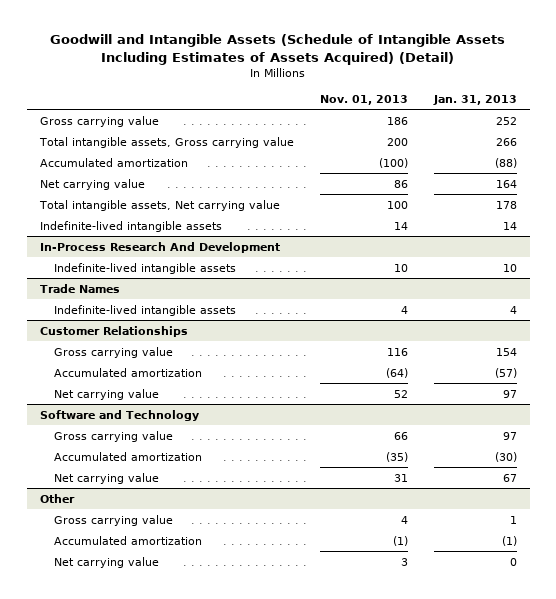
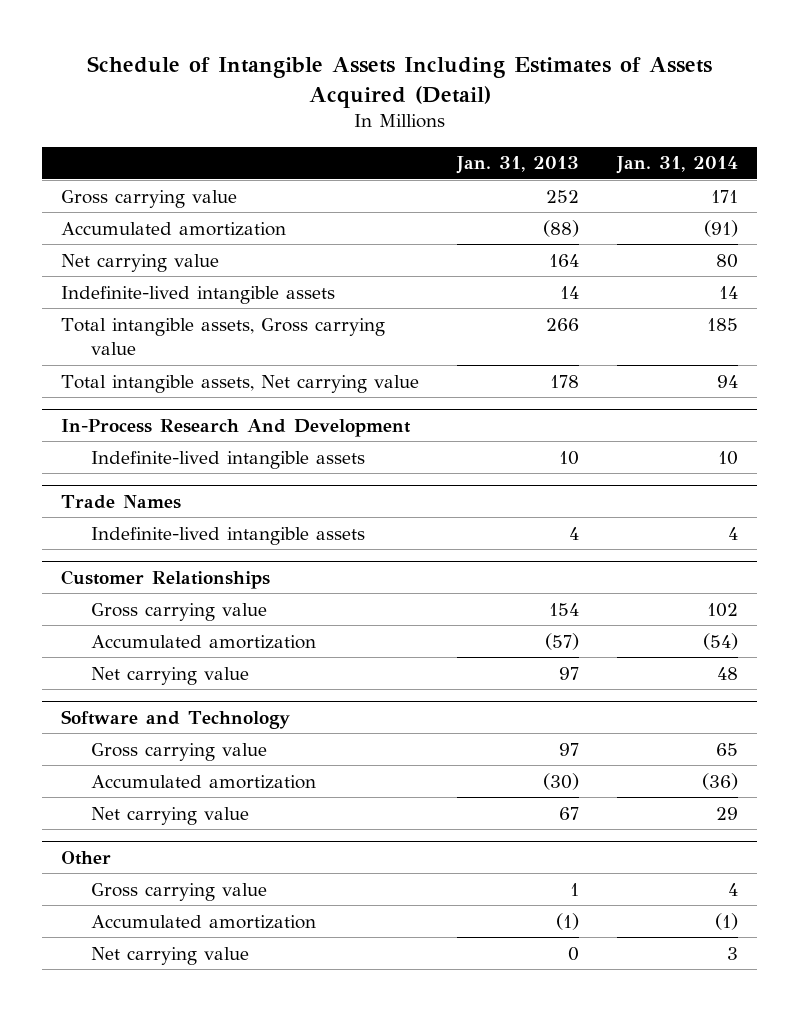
[50,34,506,65] Goodwill and Intangible Assets (Schedule of Intangible Assets Including Estimates of Assets Acquired) (Detail) -> [86,55,712,108] Schedule of Intangible Assets Including Estimates of Assets Acquired (Detail)
[319,94,408,105] Nov. 01, 2013 -> none
none -> [616,156,739,175] Jan. 31, 2014
[38,136,294,148] Total intangible assets, Gross carrying value -> [61,317,386,356] Total intangible assets, Gross carrying value
[38,199,280,211] Total intangible assets, Net carrying value -> [61,374,420,393] Total intangible assets, Net carrying value

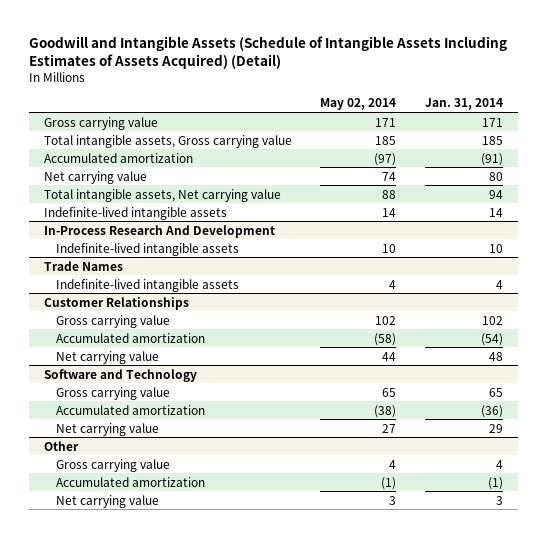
[86,55,712,108] Schedule of Intangible Assets Including Estimates of Assets Acquired (Detail) -> [29,35,508,69] Goodwill and Intangible Assets (Schedule of Intangible Assets Including Estimates of Assets Acquired) (Detail)
[456,156,580,175] Jan. 31, 2013 -> none
none -> [320,98,397,111] May 02, 2014
[61,317,386,356] Total intangible assets, Gross carrying value -> [43,134,292,148] Total intangible assets, Gross carrying value
[61,285,336,304] Indefinite-lived intangible assets -> [43,206,227,220] Indefinite-lived intangible assets

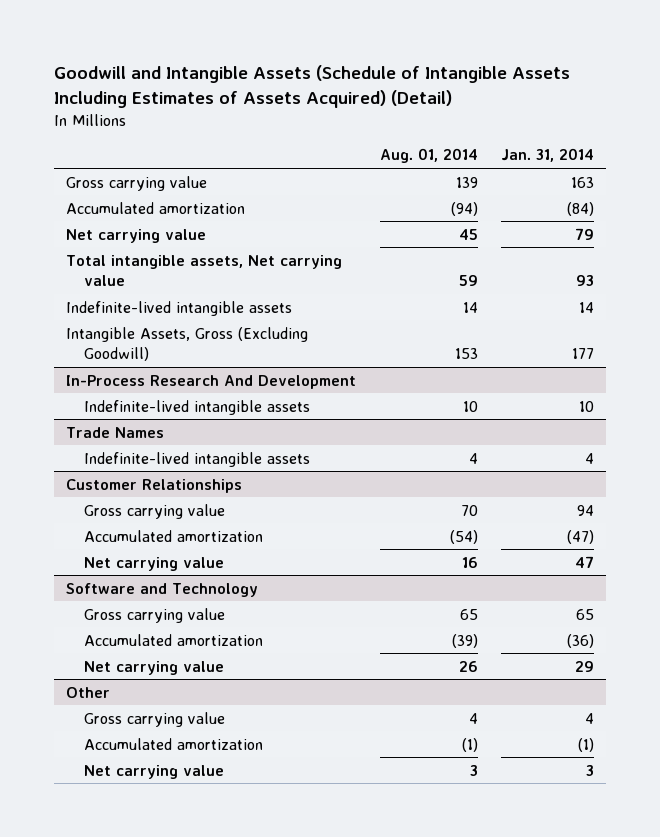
[320,98,397,111] May 02, 2014 -> none
none -> [379,148,478,164] Aug. 01, 2014
[43,134,292,148] Total intangible assets, Gross carrying value -> none
[482,117,504,127] 171 -> [571,176,595,188] 163
[481,152,504,166] (91) -> [567,201,595,216] (84)
[489,171,504,181] 80 -> [575,227,595,240] 79
[489,189,504,199] 94 -> [576,275,595,287] 93
none -> [66,326,309,362] Intangible Assets, Gross (Excluding Goodwill)
[482,315,504,325] 102 -> [577,504,595,516] 94
[481,332,504,346] (54) -> [567,529,595,544] (47)
[489,351,504,361] 48 -> [575,555,595,568] 47

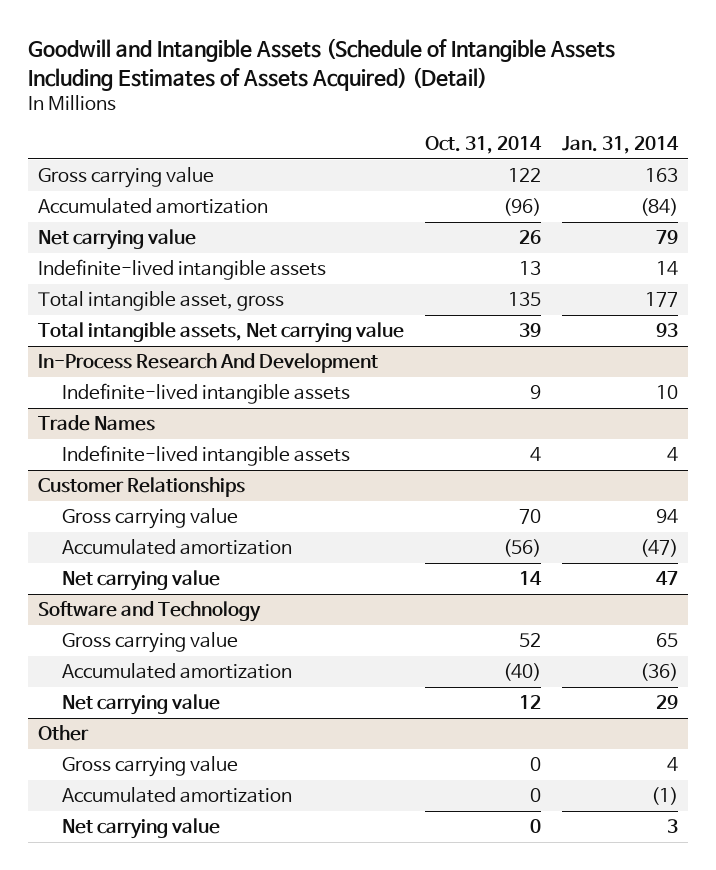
[379,148,478,164] Aug. 01, 2014 -> none
none -> [425,135,543,154] Oct. 31, 2014
[66,326,309,362] Intangible Assets, Gross (Excluding Goodwill) -> [38,291,285,312] Total intangible asset, gross
[66,254,343,287] Total intangible assets, Net carrying value -> [38,322,405,344] Total intangible assets, Net carrying value

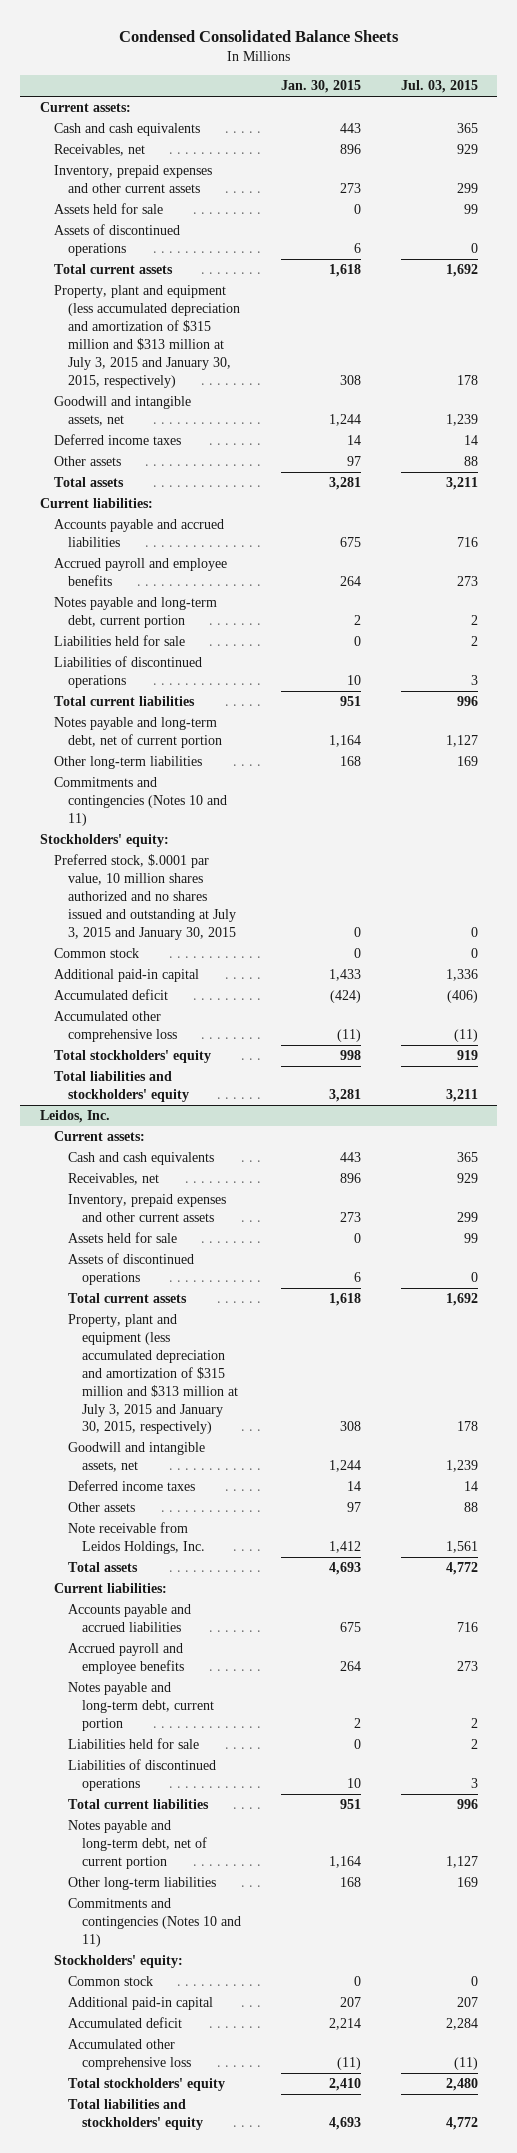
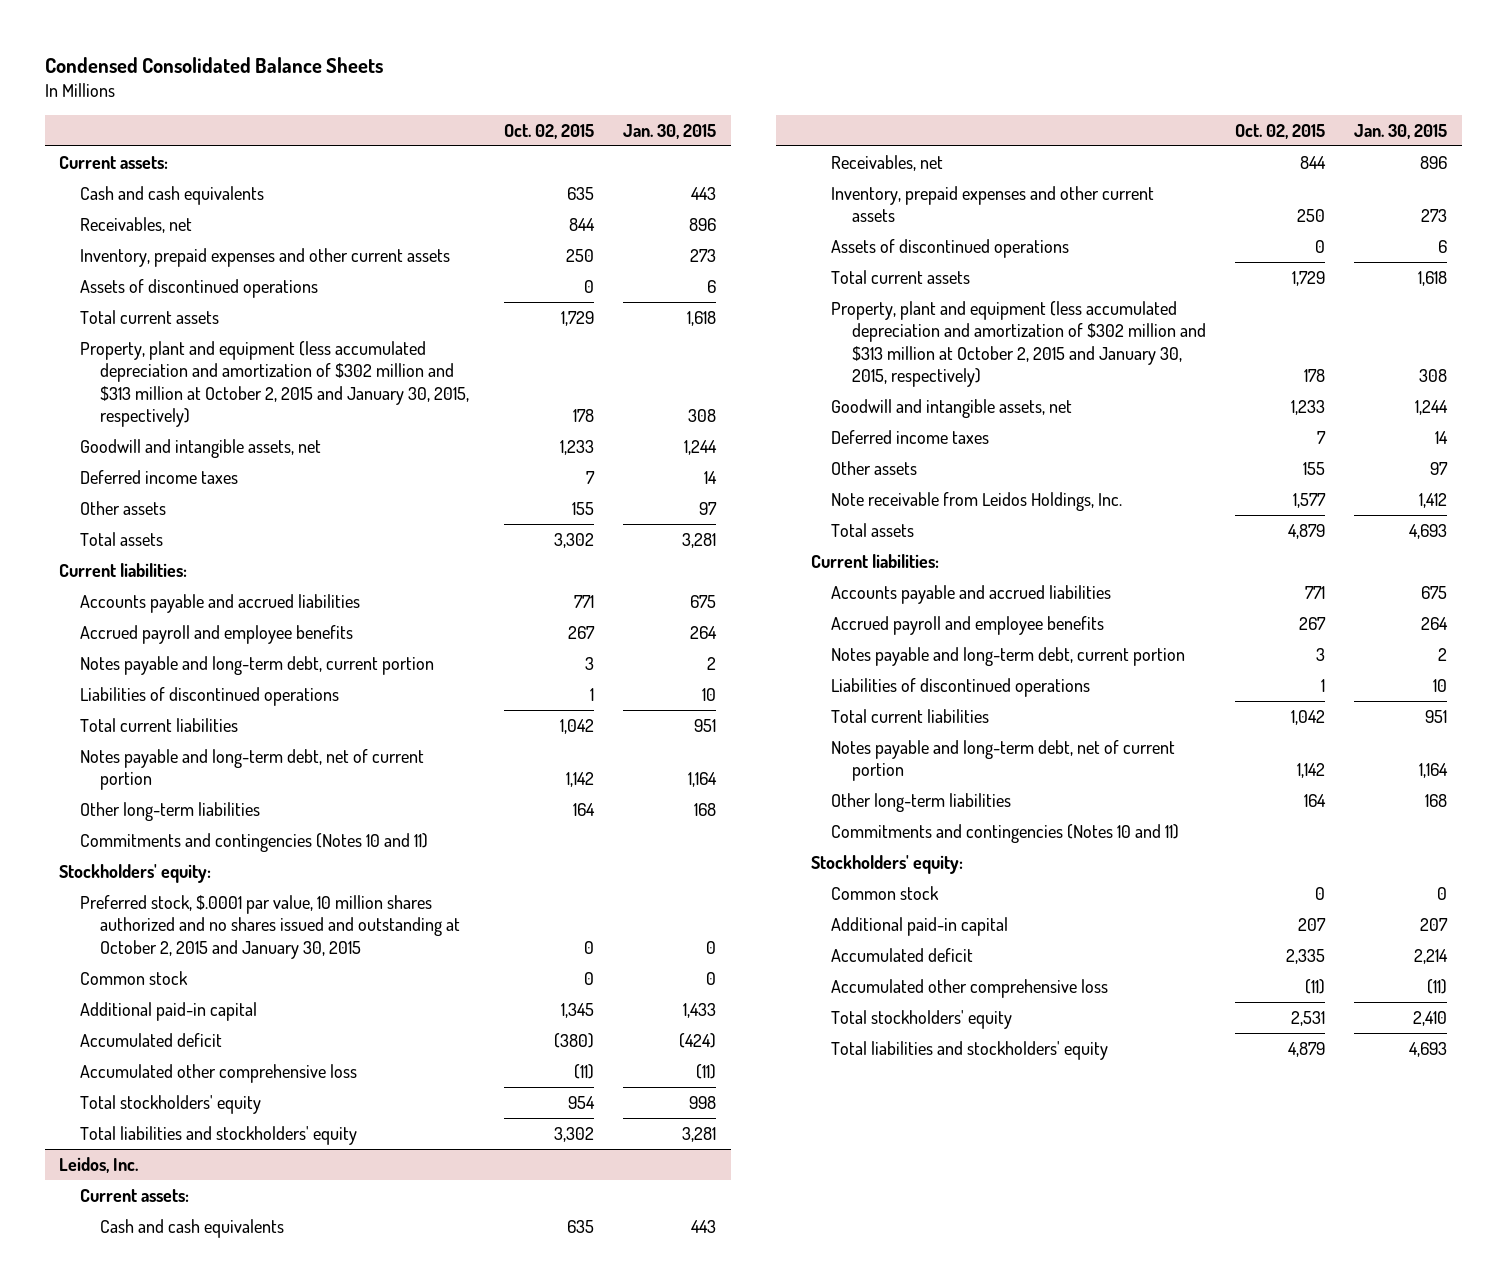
[400,80,478,94] Jul. 03, 2015 -> none
none -> [503,123,594,139] Oct. 02, 2015
[53,203,163,215] Assets held for sale -> none
[53,285,241,388] Property, plant and equipment (less accumulated depreciation and amortization of $315 million and $313 million at July 3, 2015 and January 30, 2015, respectively) -> [79,340,470,428] Property, plant and equipment (less accumulated depreciation and amortization of $302 million and $313 million at October 2, 2015 and January 30, 2015, respectively)
[53,635,185,647] Liabilities held for sale -> none
[53,854,237,940] Preferred stock, $.0001 par value, 10 million shares authorized and no shares issued and outstanding at July 3, 2015 and January 30, 2015 -> [79,894,461,959] Preferred stock, $.0001 par value, 10 million shares authorized and no shares issued and outstanding at October 2, 2015 and January 30, 2015
[68,1232,178,1244] Assets held for sale -> none
[68,1314,239,1435] Property, plant and equipment (less accumulated depreciation and amortization of $315 million and $313 million at July 3, 2015 and January 30, 2015, respectively) -> [831,300,1206,388] Property, plant and equipment (less accumulated depreciation and amortization of $302 million and $313 million at October 2, 2015 and January 30, 2015, respectively)
[68,1738,200,1750] Liabilities held for sale -> none

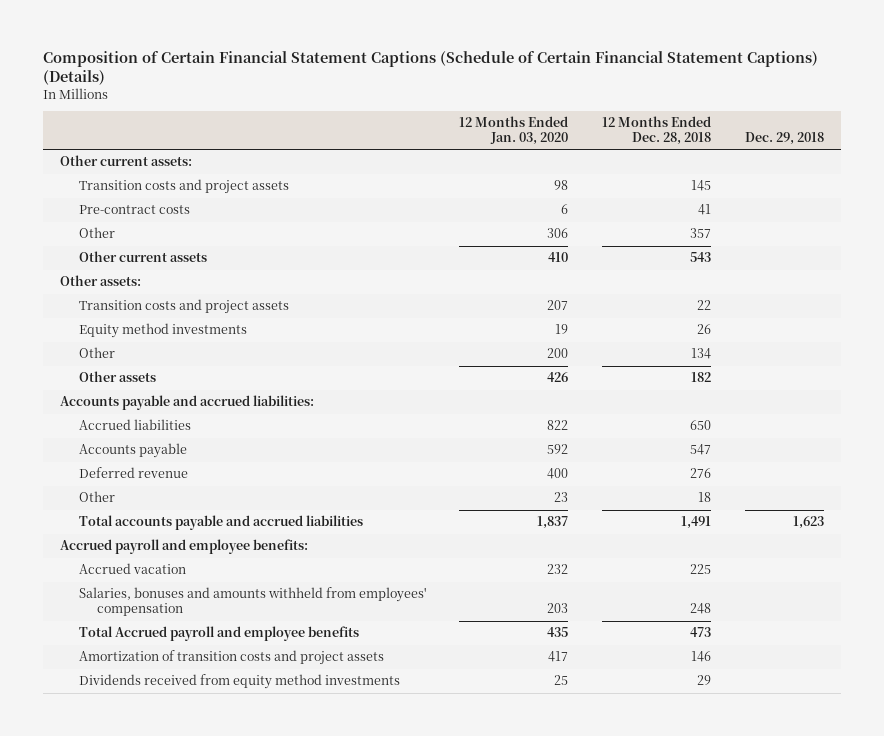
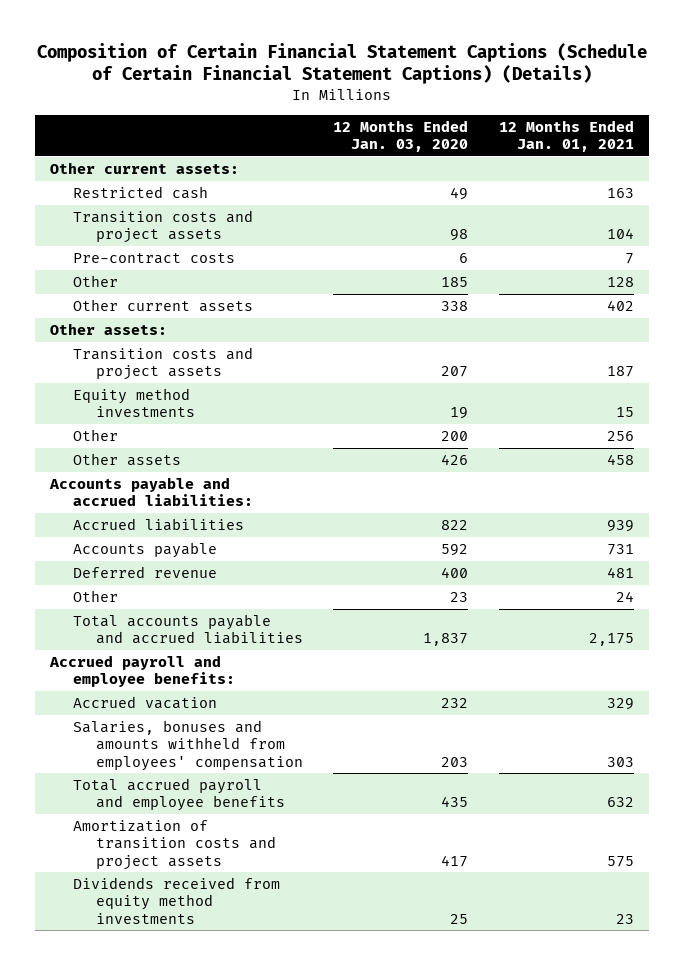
[602,116,712,146] 12 Months Ended Dec. 28, 2018 -> none
[745,132,825,146] Dec. 29, 2018 -> none
none -> [498,119,634,152] 12 Months Ended Jan. 01, 2021
none -> [72,186,208,200] Restricted cash
[547,228,569,239] 306 -> [441,277,469,288] 185
[548,252,569,263] 410 -> [441,301,469,312] 338
[78,626,359,642] Total Accrued payroll and employee benefits -> [72,778,285,812] Total accrued payroll and employee benefits

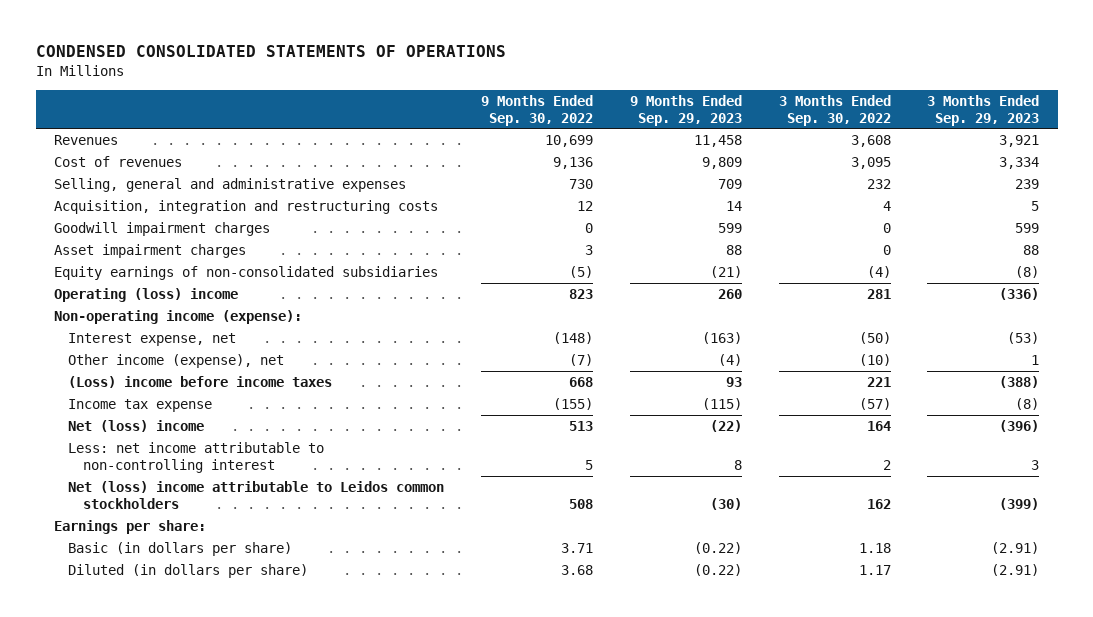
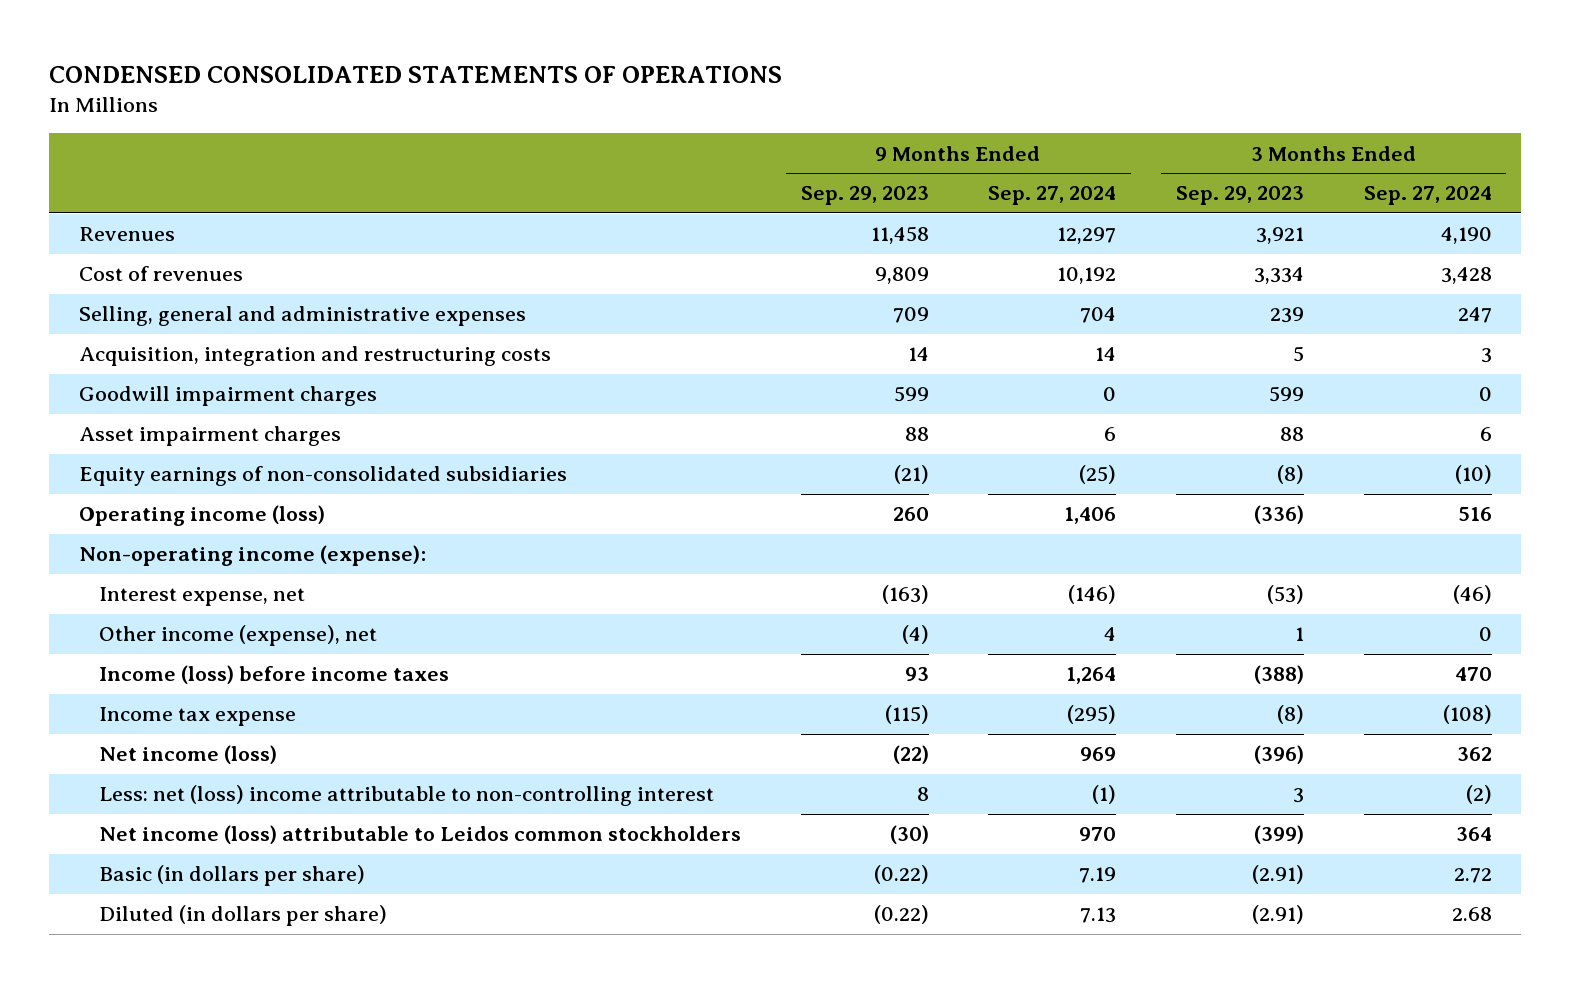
[481,94,594,126] 9 Months Ended Sep. 30, 2022 -> none
[778,94,891,126] 3 Months Ended Sep. 30, 2022 -> none
none -> [988,186,1117,206] Sep. 27, 2024
none -> [1363,186,1492,206] Sep. 27, 2024
[53,287,238,302] Operating (loss) income -> [79,505,326,527] Operating income (loss)
[68,375,333,388] (Loss) income before income taxes -> [99,665,450,685] Income (loss) before income taxes
[53,519,206,534] Earnings per share: -> none
[68,419,205,432] Net (loss) income -> [99,745,278,765] Net income (loss)
[68,441,325,473] Less: net income attributable to non-controlling interest -> [99,785,715,807] Less: net (loss) income attributable to non-controlling interest
[68,480,445,509] Net (loss) income attributable to Leidos common stockholders -> [99,825,742,845] Net income (loss) attributable to Leidos common stockholders

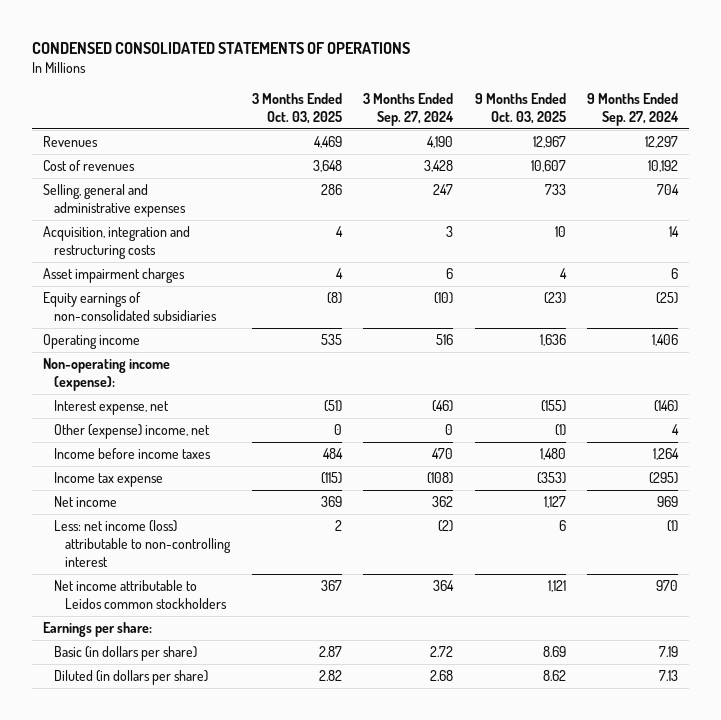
[800,186,929,206] Sep. 29, 2023 -> none
[1175,186,1304,206] Sep. 29, 2023 -> none
none -> [251,93,342,125] 3 Months Ended Oct. 03, 2025
none -> [474,93,566,125] 9 Months Ended Oct. 03, 2025
[79,386,378,407] Goodwill impairment charges -> none
[79,505,326,527] Operating income (loss) -> [43,333,141,349] Operating income
[99,625,378,647] Other income (expense), net -> [54,423,211,439] Other (expense) income, net
[99,665,450,685] Income (loss) before income taxes -> [54,447,212,459] Income before income taxes
[99,745,278,765] Net income (loss) -> [54,495,118,507] Net income
[99,785,715,807] Less: net (loss) income attributable to non-controlling interest -> [54,519,232,568] Less: net income (loss) attributable to non-controlling interest
[99,825,742,845] Net income (loss) attributable to Leidos common stockholders -> [54,579,228,610] Net income attributable to Leidos common stockholders
none -> [43,621,153,637] Earnings per share:

